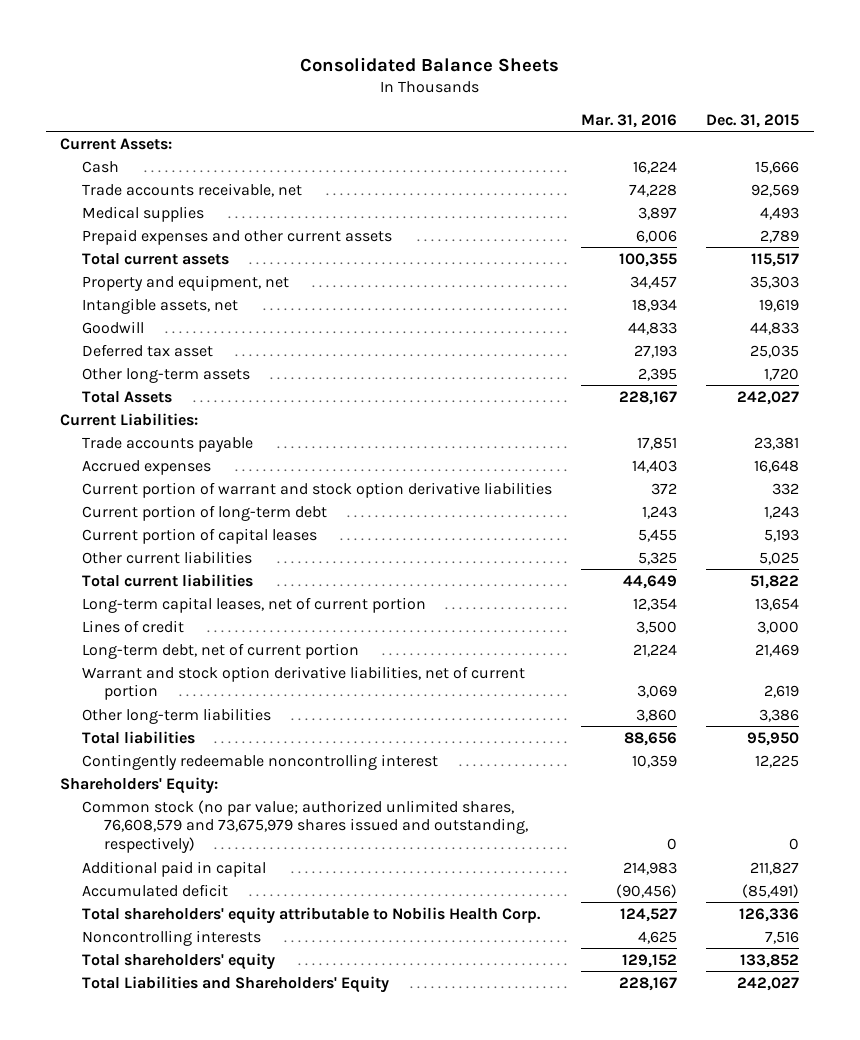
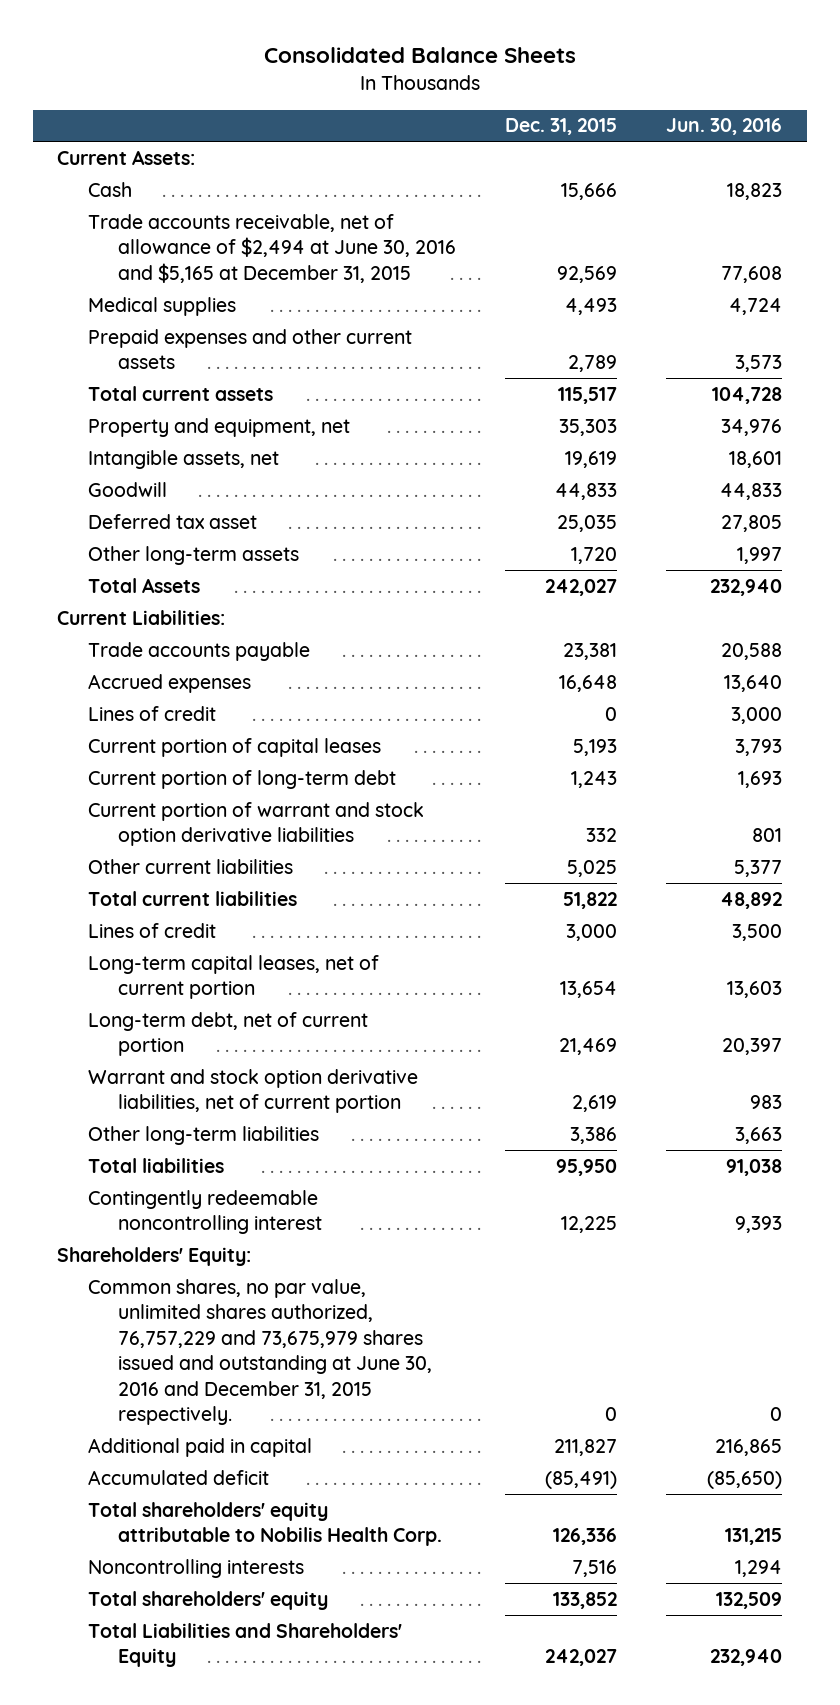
[581,113,678,128] Mar. 31, 2016 -> none
none -> [666,118,783,136] Jun. 30, 2016
[82,182,303,197] Trade accounts receivable, net -> [87,213,457,283] Trade accounts receivable, net of allowance of $2,494 at June 30, 2016 and $5,165 at December 31, 2015
none -> [87,705,216,721] Lines of credit
[82,504,328,521] Current portion of long-term debt -> [87,769,396,789] Current portion of long-term debt
[82,481,553,498] Current portion of warrant and stock option derivative liabilities -> [87,801,424,847] Current portion of warrant and stock option derivative liabilities
[82,596,427,613] Long-term capital leases, net of current portion -> [87,954,379,1000] Long-term capital leases, net of current portion
[82,799,528,854] Common stock (no par value; authorized unlimited shares, 76,608,579 and 73,675,979 shares issued and outstanding, respectively) -> [87,1278,433,1426] Common shares, no par value, unlimited shares authorized, 76,757,229 and 73,675,979 shares issued and outstanding at June 30, 2016 and December 31, 2015 respectively.

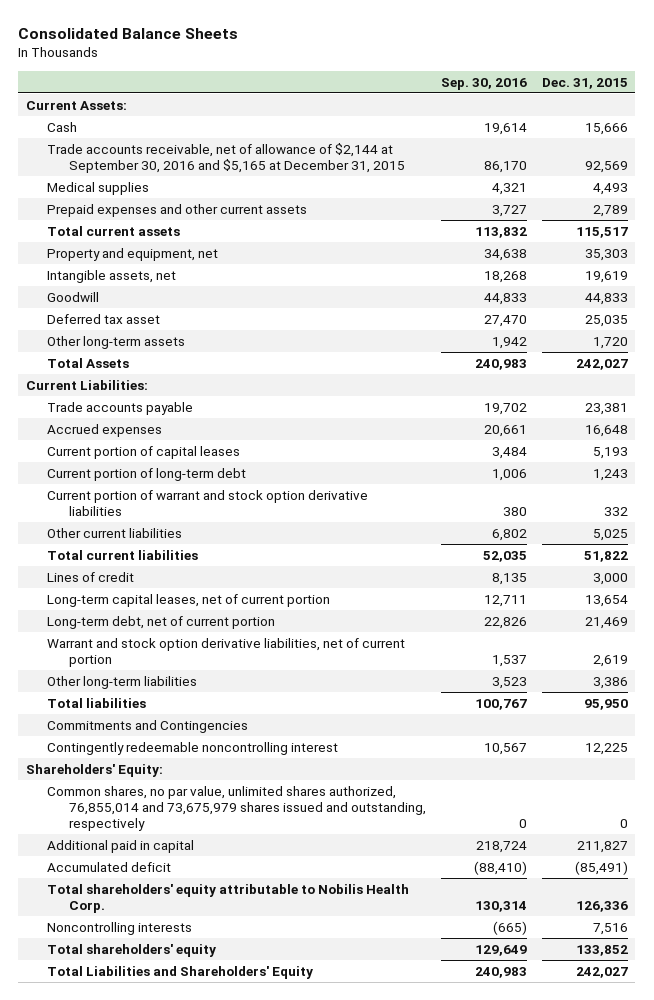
[666,118,783,136] Jun. 30, 2016 -> none
none -> [440,77,527,90] Sep. 30, 2016
[87,213,457,283] Trade accounts receivable, net of allowance of $2,494 at June 30, 2016 and $5,165 at December 31, 2015 -> [47,142,405,173] Trade accounts receivable, net of allowance of $2,144 at September 30, 2016 and $5,165 at December 31, 2015
[87,705,216,721] Lines of credit -> none
none -> [47,719,249,733] Commitments and Contingencies
[87,1278,433,1426] Common shares, no par value, unlimited shares authorized, 76,757,229 and 73,675,979 shares issued and outstanding at June 30, 2016 and December 31, 2015 respectively. -> [47,785,426,831] Common shares, no par value, unlimited shares authorized, 76,855,014 and 73,675,979 shares issued and outstanding, respectively

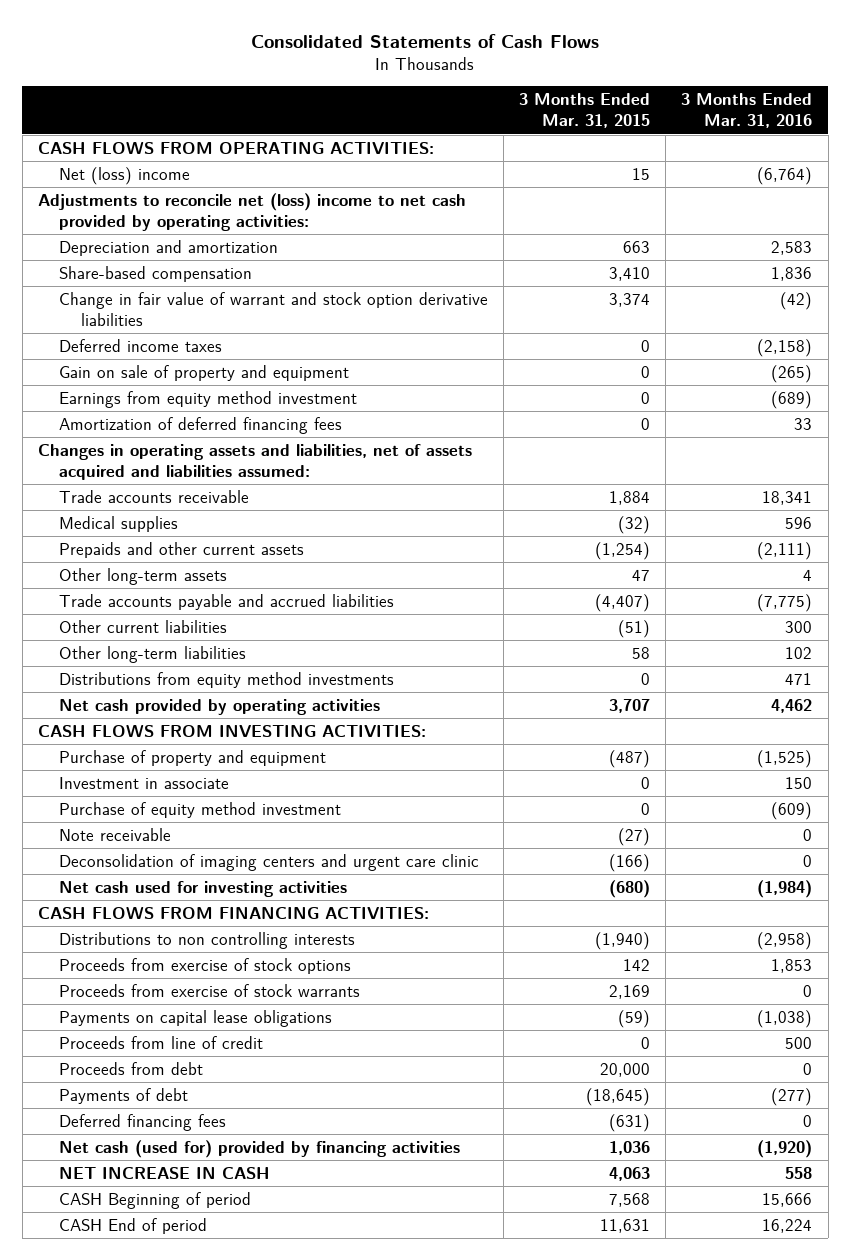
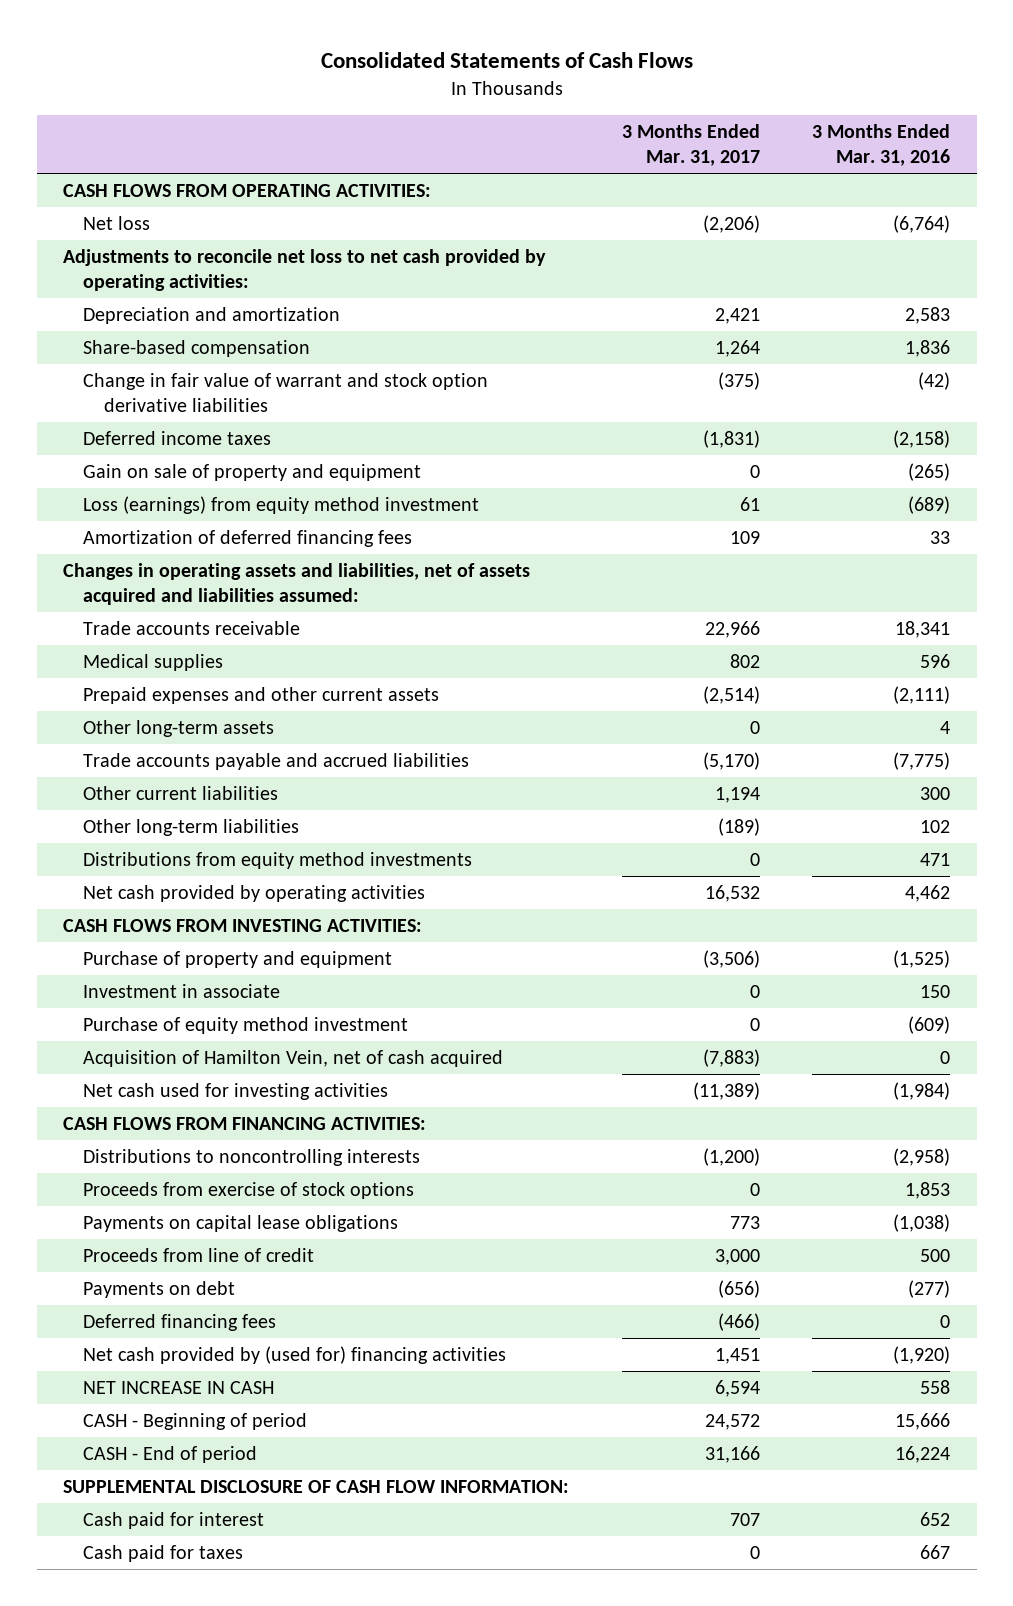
[519,93,651,129] 3 Months Ended Mar. 31, 2015 -> none
none -> [621,123,760,167] 3 Months Ended Mar. 31, 2017
[59,166,191,185] Net (loss) income -> [83,216,151,231] Net loss
[37,192,466,231] Adjustments to reconcile net (loss) income to net cash provided by operating activities: -> [62,249,546,292] Adjustments to reconcile net loss to net cash provided by operating activities:
[59,390,358,408] Earnings from equity method investment -> [83,496,480,515] Loss (earnings) from equity method investment
[59,541,305,558] Prepaids and other current assets -> [83,687,440,705] Prepaid expenses and other current assets
[59,827,172,841] Note receivable -> none
[59,853,480,871] Deconsolidation of imaging centers and urgent care clinic -> none
none -> [83,1050,504,1068] Acquisition of Hamilton Vein, net of cash acquired
[59,931,356,949] Distributions to non controlling interests -> [83,1149,421,1167] Distributions to noncontrolling interests
[59,983,361,997] Proceeds from exercise of stock warrants -> none
[59,1061,204,1075] Proceeds from debt -> none
[59,1087,189,1104] Payments of debt -> [83,1281,236,1299] Payments on debt
[59,1139,461,1158] Net cash (used for) provided by financing activities -> [83,1346,507,1365] Net cash provided by (used for) financing activities
[59,1191,252,1209] CASH Beginning of period -> [83,1413,308,1431] CASH - Beginning of period
[59,1217,208,1234] CASH End of period -> [83,1446,258,1464] CASH - End of period
none -> [62,1480,569,1494] SUPPLEMENTAL DISCLOSURE OF CASH FLOW INFORMATION:
none -> [83,1512,265,1530] Cash paid for interest
none -> [83,1545,244,1563] Cash paid for taxes

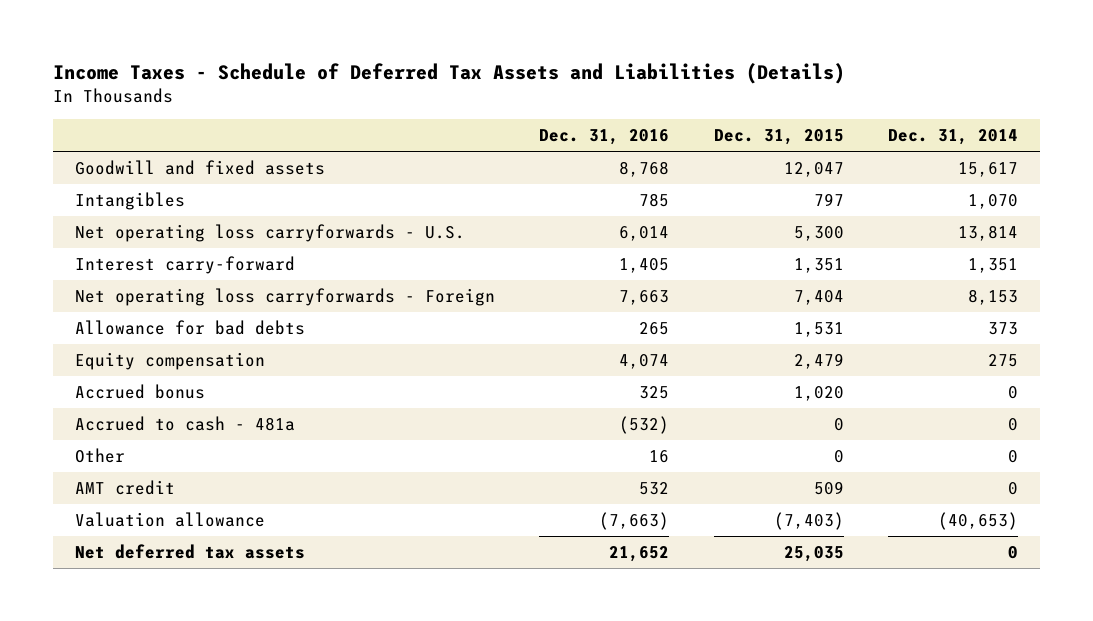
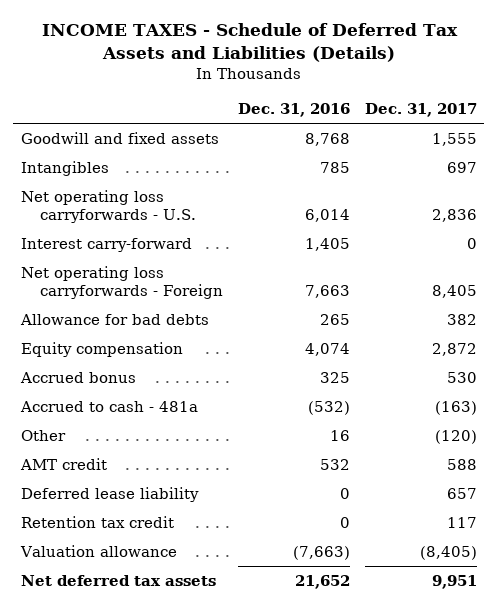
[52,63,845,85] Income Taxes - Schedule of Deferred Tax Assets and Liabilities (Details) -> [41,23,458,63] INCOME TAXES - Schedule of Deferred Tax Assets and Liabilities (Details)
[713,129,844,146] Dec. 31, 2015 -> none
[888,129,1019,146] Dec. 31, 2014 -> none
none -> [364,103,477,118] Dec. 31, 2017
none -> [20,487,199,503] Deferred lease liability
none -> [20,516,174,529] Retention tax credit

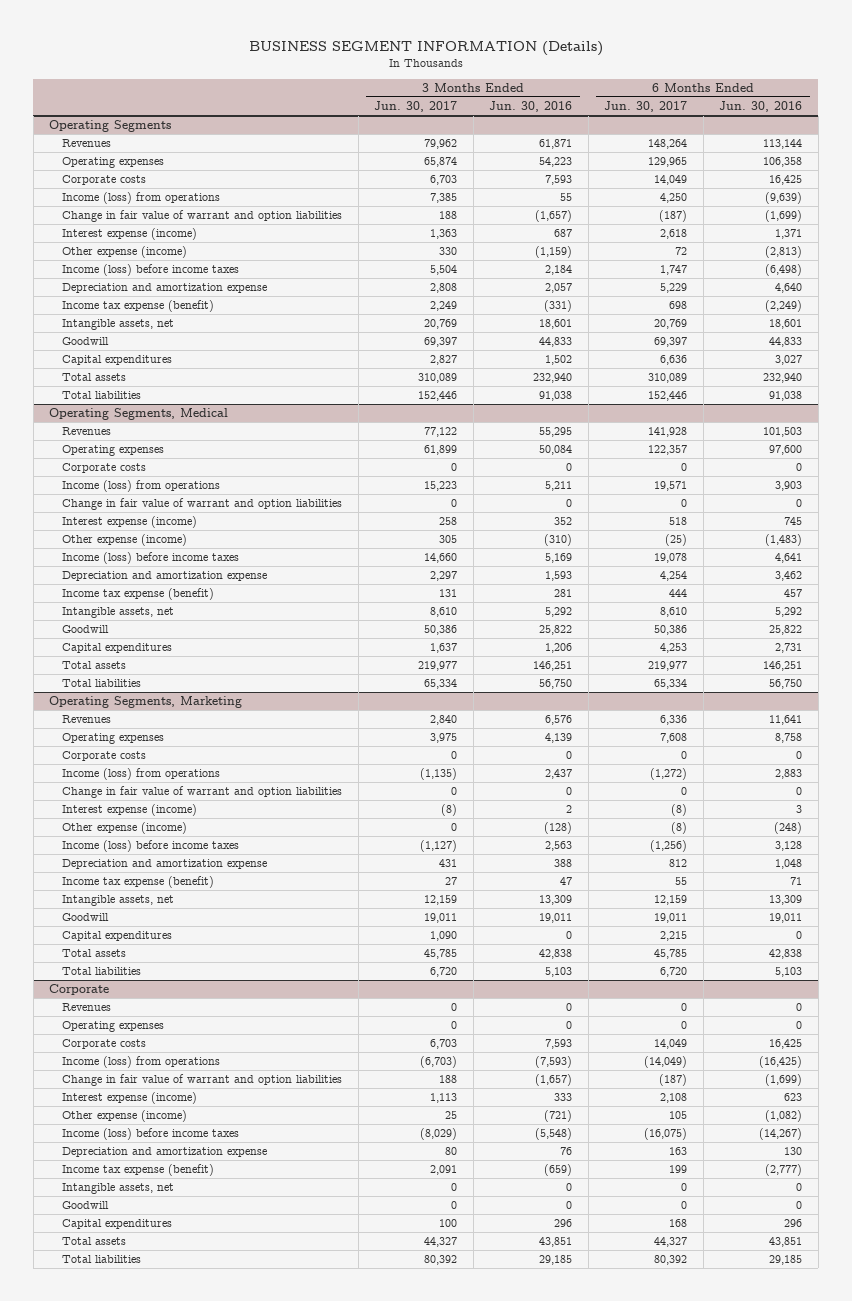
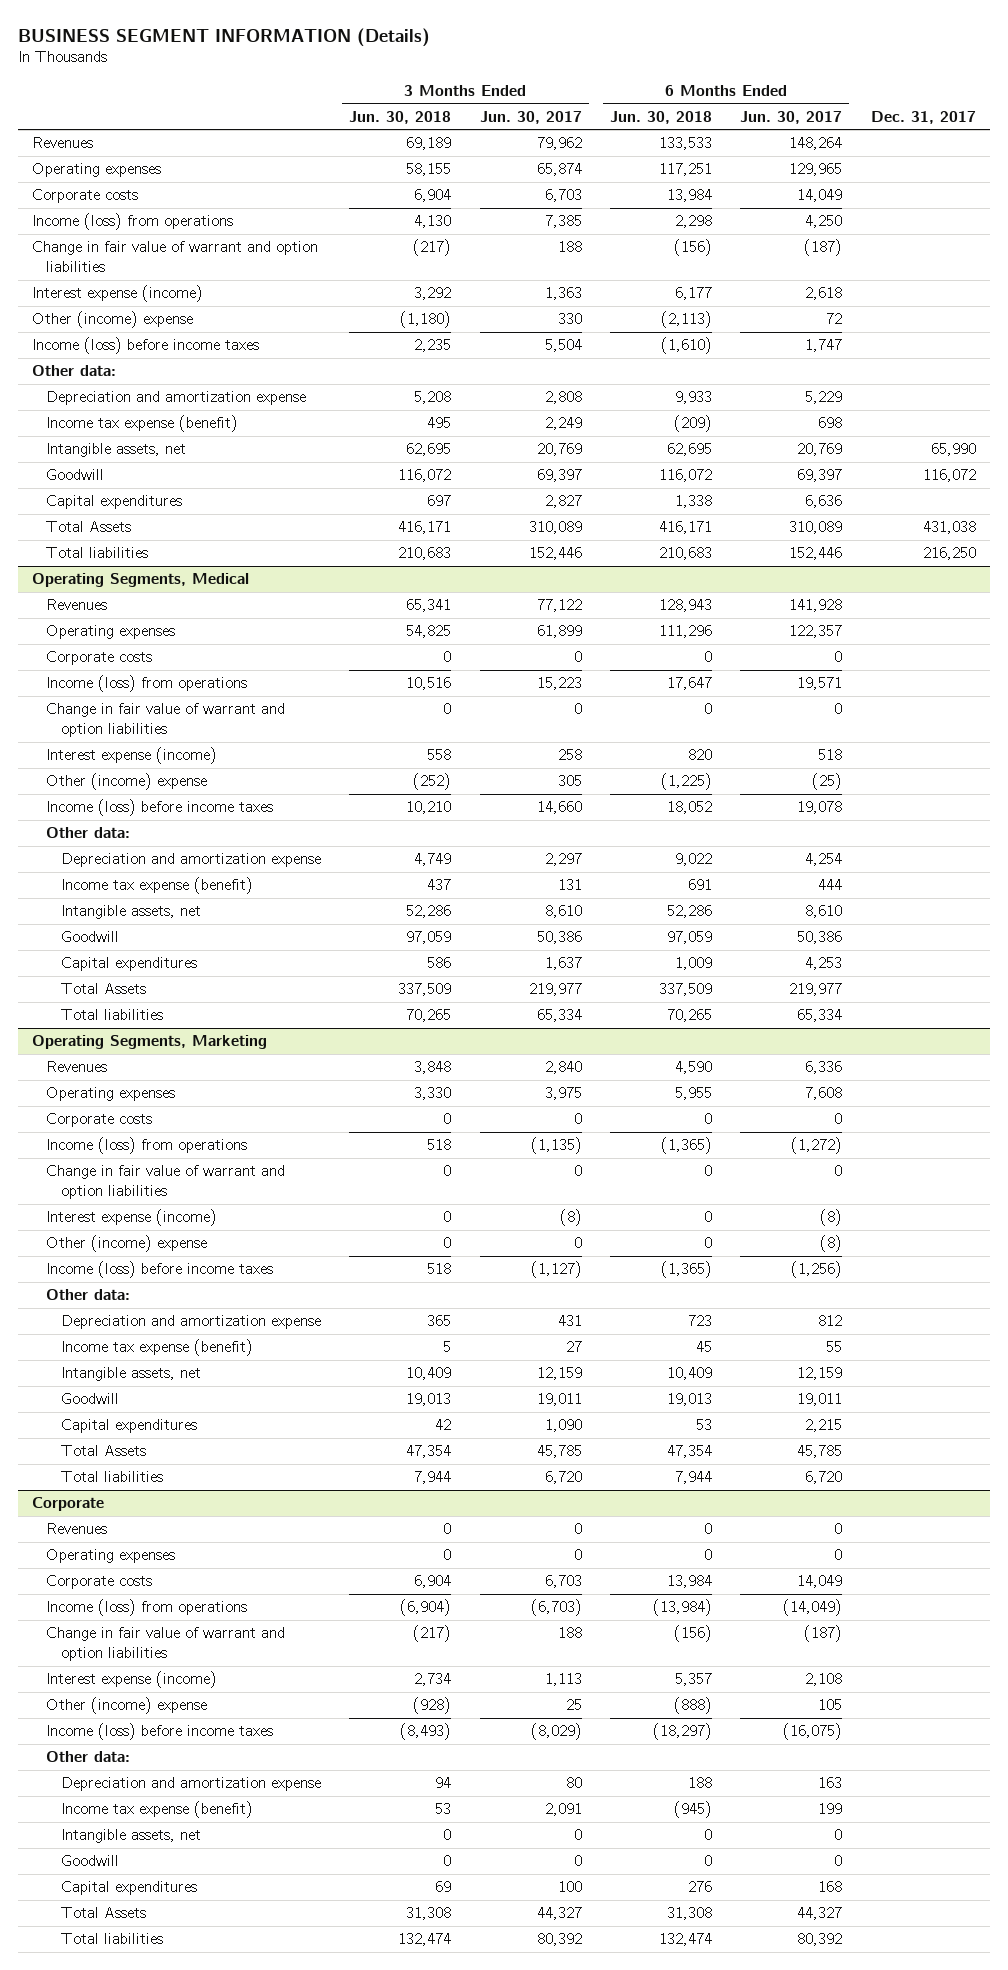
[489,101,573,113] Jun. 30, 2016 -> none
[719,101,803,113] Jun. 30, 2016 -> none
none -> [349,110,452,124] Jun. 30, 2018
none -> [609,110,712,124] Jun. 30, 2018
none -> [870,110,976,124] Dec. 31, 2017
[49,120,172,133] Operating Segments -> none
[62,246,188,259] Other expense (income) -> [31,311,193,329] Other (income) expense
none -> [31,365,116,377] Other data:
[62,373,127,382] Total assets -> [46,521,132,533] Total Assets
[62,534,188,547] Other expense (income) -> [46,773,208,791] Other (income) expense
none -> [46,827,131,839] Other data:
[62,661,127,670] Total assets -> [60,983,146,995] Total Assets
[62,822,188,835] Other expense (income) -> [46,1235,208,1253] Other (income) expense
none -> [46,1289,131,1301] Other data:
[62,949,127,958] Total assets -> [60,1445,146,1457] Total Assets
[62,1110,188,1123] Other expense (income) -> [46,1697,208,1715] Other (income) expense
none -> [46,1751,131,1763] Other data:
[62,1237,127,1246] Total assets -> [60,1907,146,1919] Total Assets

